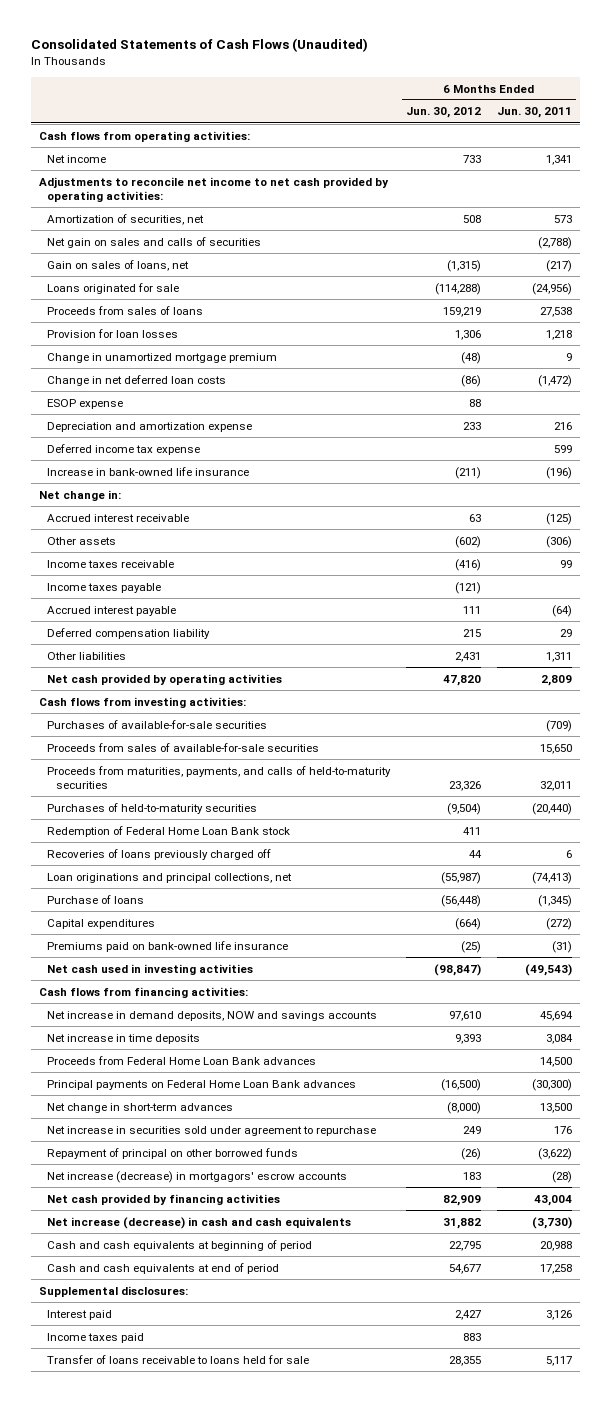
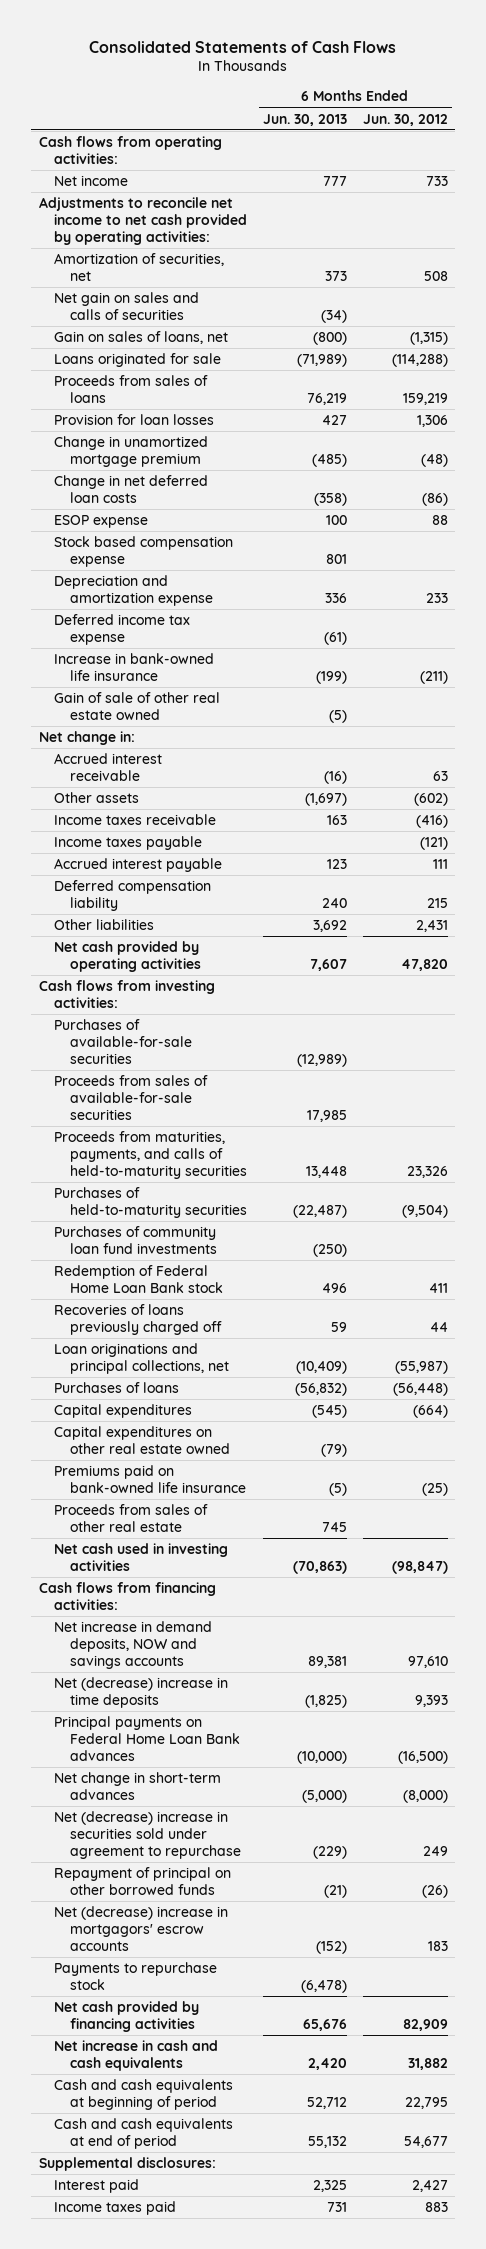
[31,38,369,53] Consolidated Statements of Cash Flows (Unaudited) -> [89,40,397,53] Consolidated Statements of Cash Flows
[497,107,573,119] Jun. 30, 2011 -> none
none -> [263,113,348,126] Jun. 30, 2013
none -> [54,536,234,567] Stock based compensation expense
none -> [54,692,221,720] Gain of sale of other real estate owned
none -> [54,1226,218,1254] Purchases of community loan fund investments
[47,894,145,904] Purchase of loans -> [54,1382,180,1394] Purchases of loans
none -> [54,1426,231,1454] Capital expenditures on other real estate owned
none -> [54,1504,209,1532] Proceeds from sales of other real estate
[47,1055,317,1065] Proceeds from Federal Home Loan Bank advances -> none
[47,1033,201,1044] Net increase in time deposits -> [54,1677,229,1708] Net (decrease) increase in time deposits
[47,1125,377,1136] Net increase in securities sold under agreement to repurchase -> [54,1811,242,1859] Net (decrease) increase in securities sold under agreement to repurchase
[47,1170,348,1183] Net increase (decrease) in mortgagors' escrow accounts -> [54,1906,229,1951] Net (decrease) increase in mortgagors' escrow accounts
none -> [54,1962,218,1990] Payments to repurchase stock
[47,1216,352,1229] Net increase (decrease) in cash and cash equivalents -> [54,2040,219,2071] Net increase in cash and cash equivalents
[47,1354,310,1364] Transfer of loans receivable to loans held for sale -> none

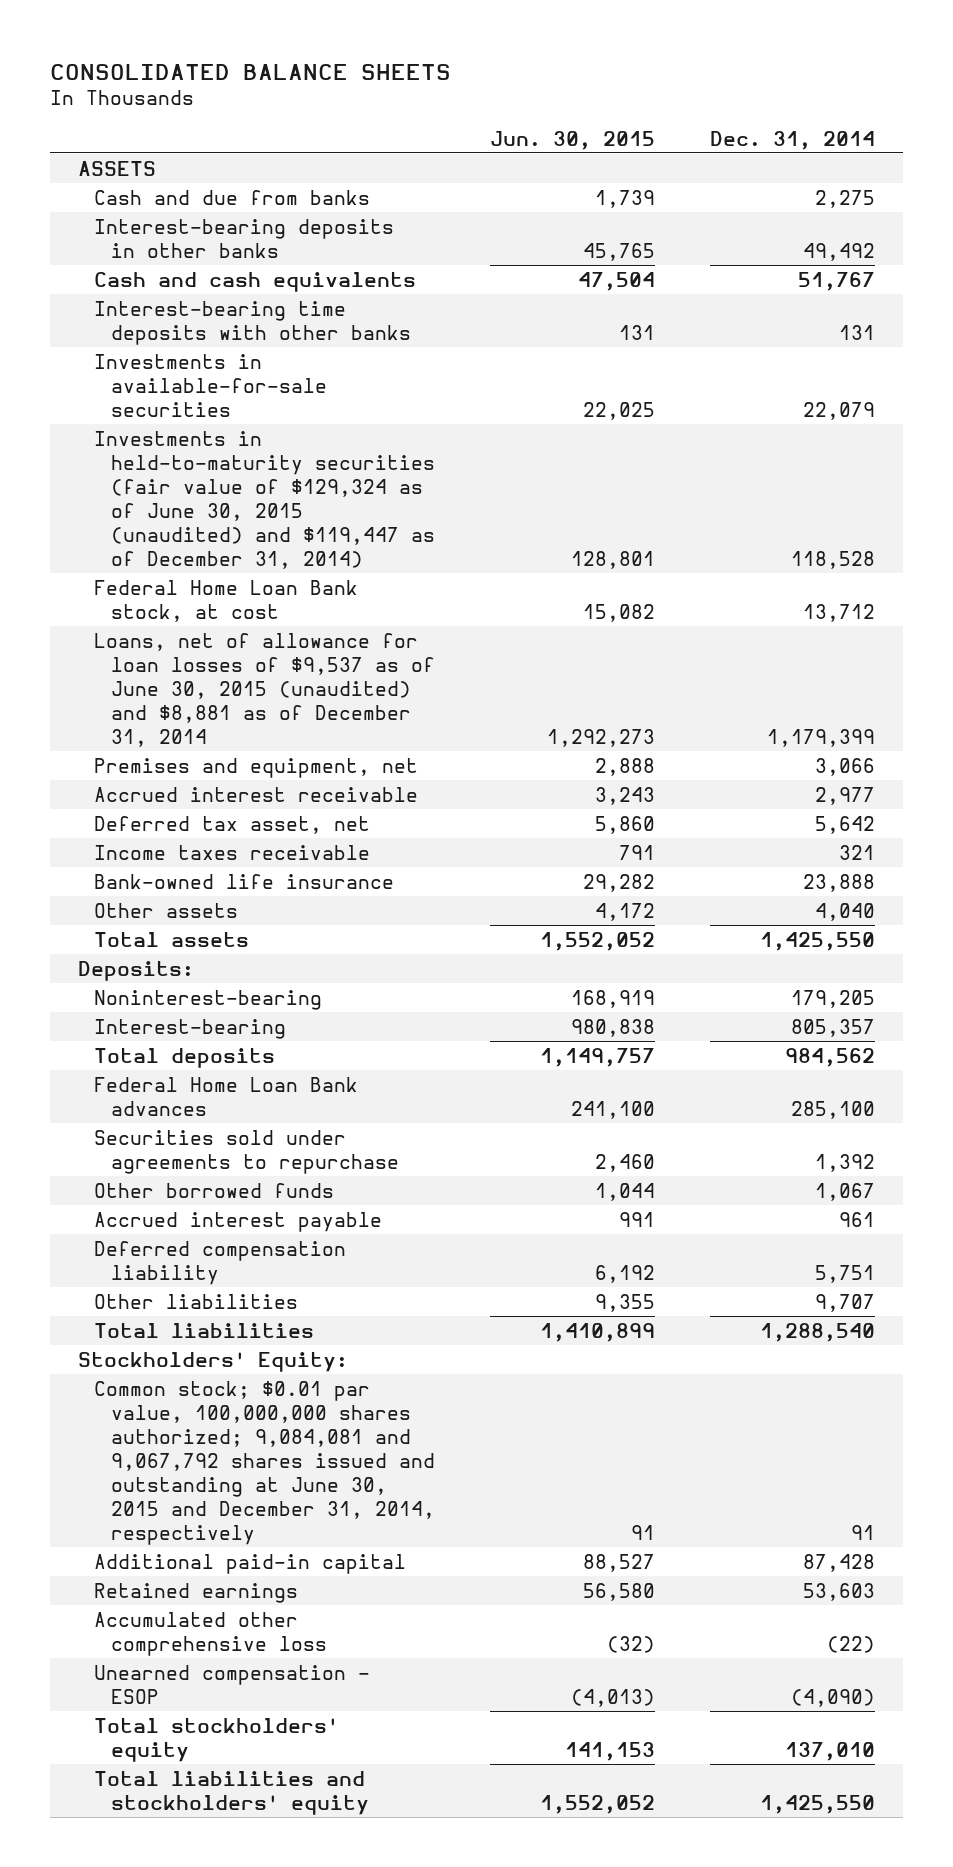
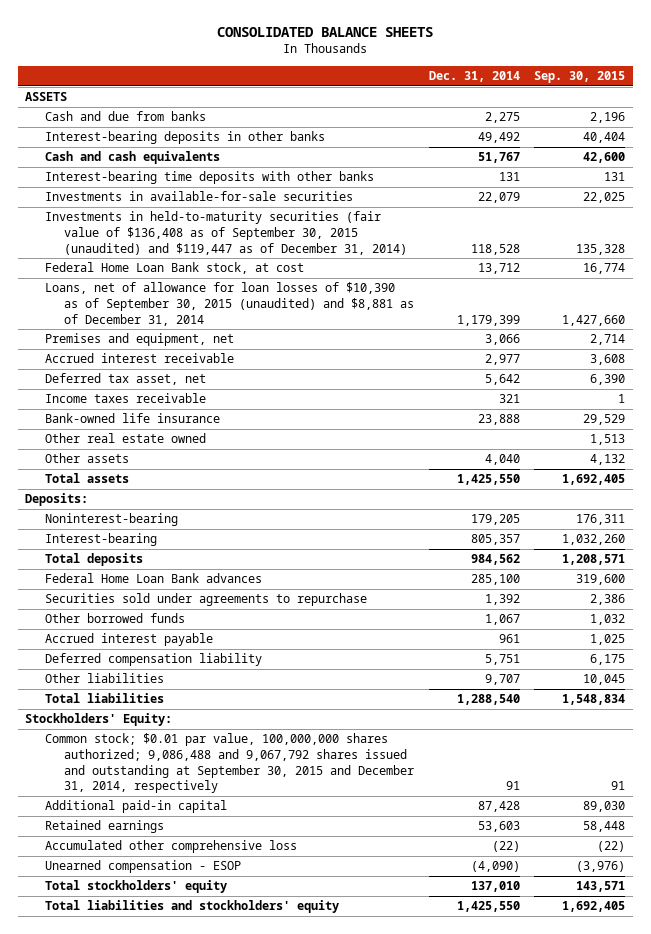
[489,130,655,150] Jun. 30, 2015 -> none
none -> [534,71,626,84] Sep. 30, 2015
[94,430,435,569] Investments in held-to-maturity securities (fair value of $129,324 as of June 30, 2015 (unaudited) and $119,447 as of December 31, 2014) -> [44,211,408,255] Investments in held-to-maturity securities (fair value of $136,408 as of September 30, 2015 (unaudited) and $119,447 as of December 31, 2014)
[94,632,435,747] Loans, net of allowance for loan losses of $9,537 as of June 30, 2015 (unaudited) and $8,881 as of December 31, 2014 -> [44,282,415,326] Loans, net of allowance for loan losses of $10,390 as of September 30, 2015 (unaudited) and $8,881 as of December 31, 2014
none -> [44,433,206,444] Other real estate owned
[94,1380,435,1545] Common stock; $0.01 par value, 100,000,000 shares authorized; 9,084,081 and 9,067,792 shares issued and outstanding at June 30, 2015 and December 31, 2014, respectively -> [44,733,415,794] Common stock; $0.01 par value, 100,000,000 shares authorized; 9,086,488 and 9,067,792 shares issued and outstanding at September 30, 2015 and December 31, 2014, respectively

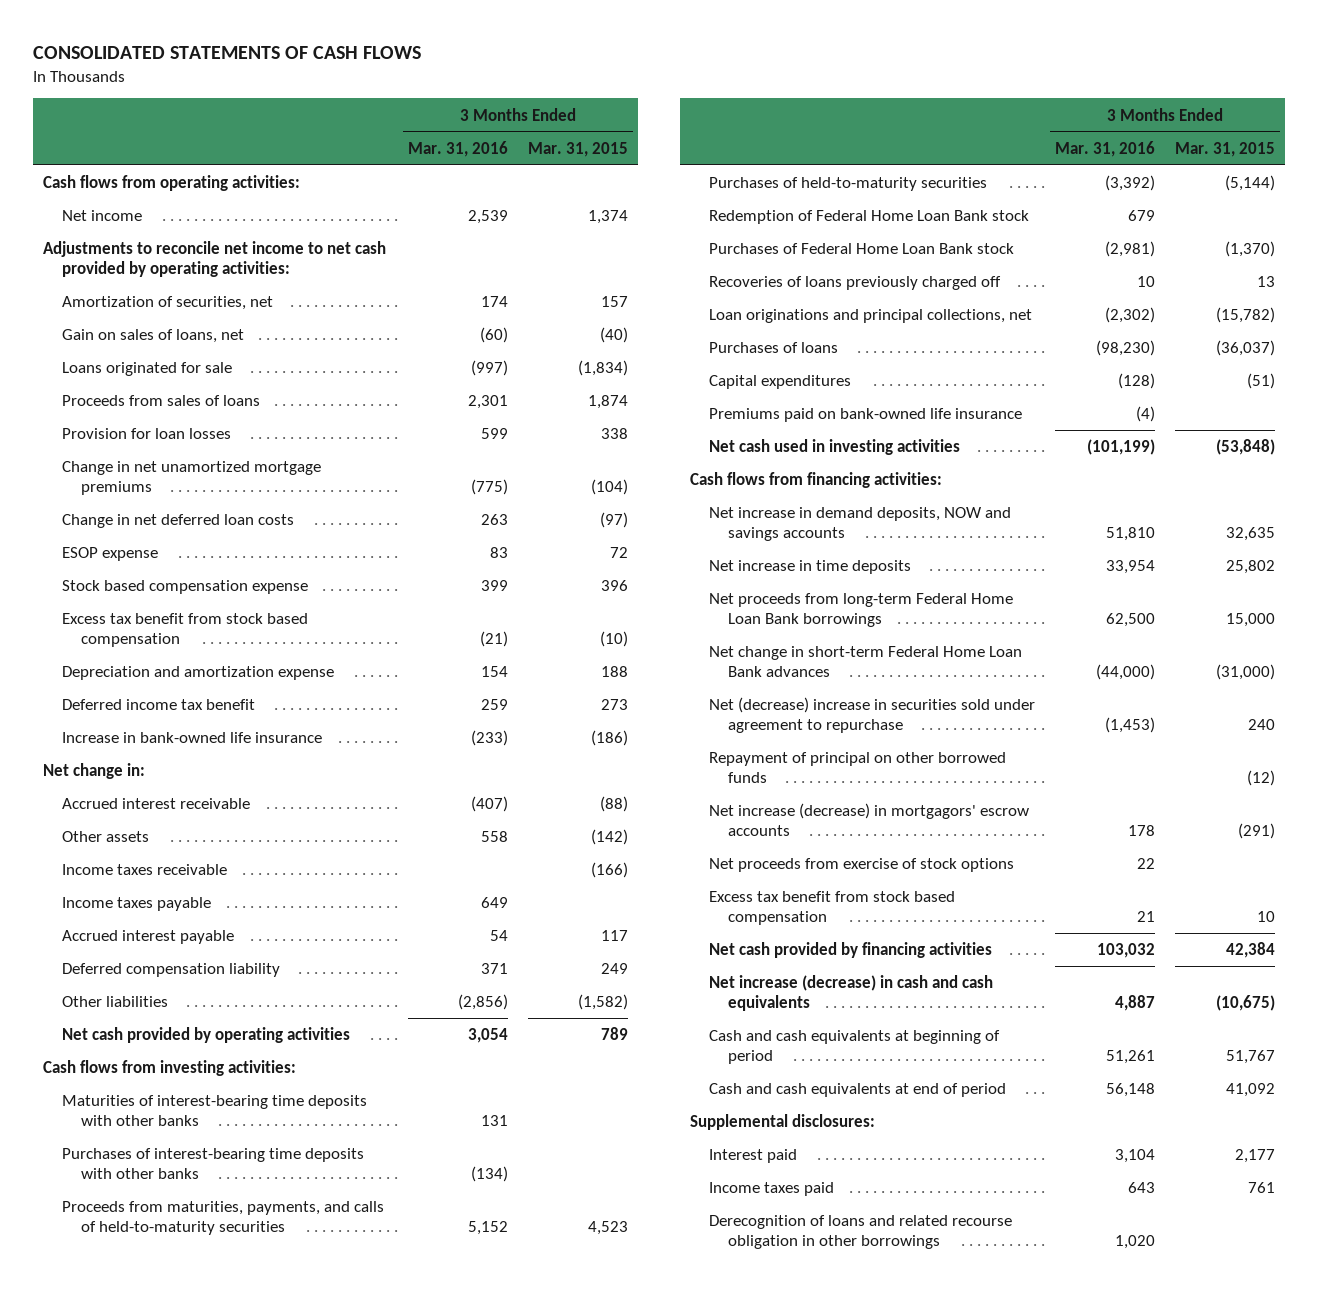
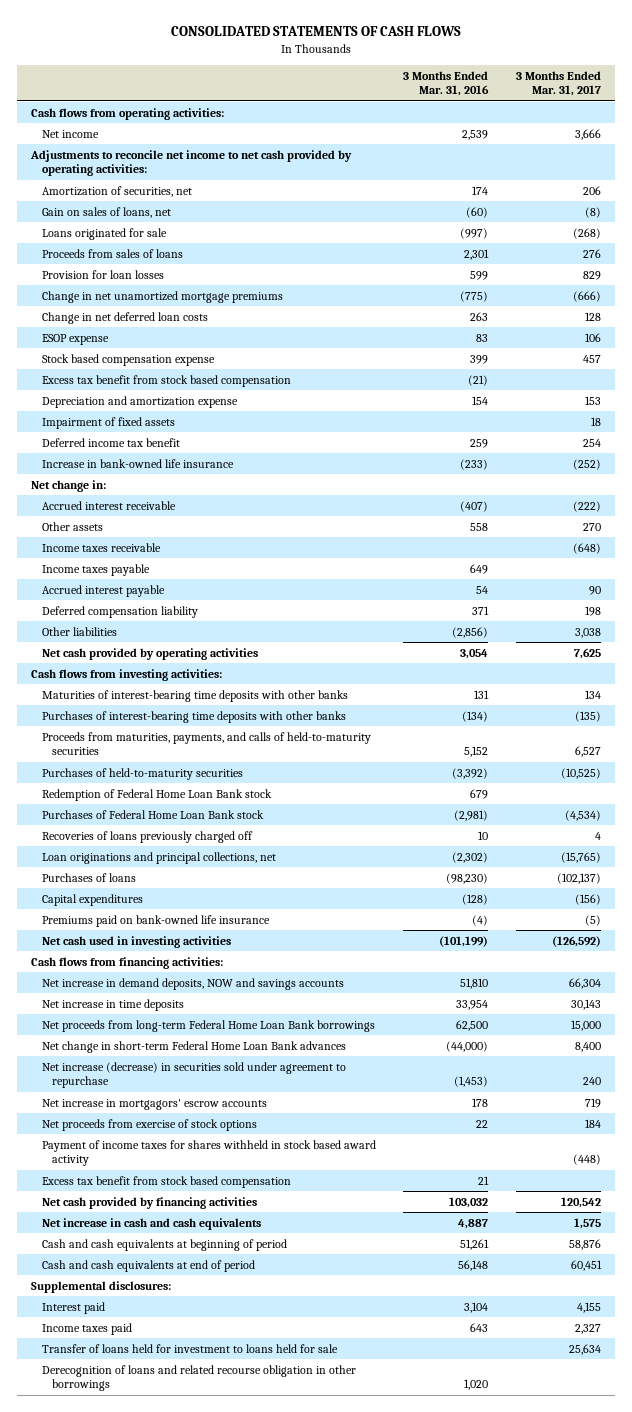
[527,141,628,157] Mar. 31, 2015 -> none
none -> [516,70,602,97] 3 Months Ended Mar. 31, 2017
none -> [41,416,175,429] Impairment of fixed assets
[708,752,1006,784] Repayment of principal on other borrowed funds -> none
[708,697,1035,734] Net (decrease) increase in securities sold under agreement to repurchase -> [41,1061,346,1089] Net increase (decrease) in securities sold under agreement to repurchase
[708,803,1029,837] Net increase (decrease) in mortgagors' escrow accounts -> [41,1098,267,1110] Net increase in mortgagors' escrow accounts
none -> [41,1139,376,1167] Payment of income taxes for shares withheld in stock based award activity
[708,975,993,1012] Net increase (decrease) in cash and cash equivalents -> [41,1217,261,1230] Net increase in cash and cash equivalents
none -> [41,1343,338,1353] Transfer of loans held for investment to loans held for sale

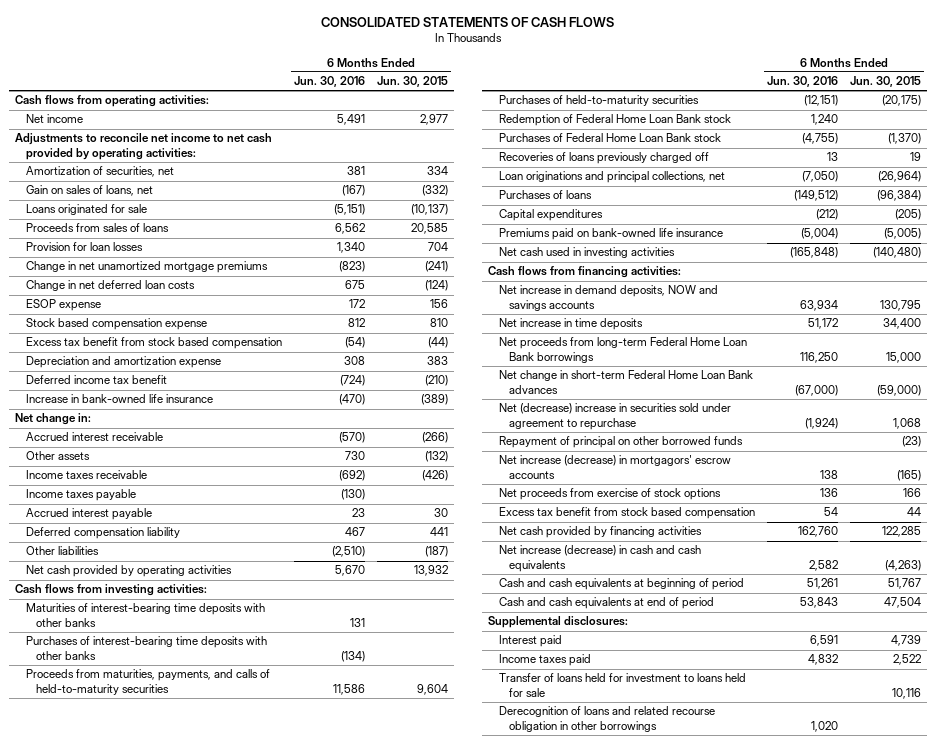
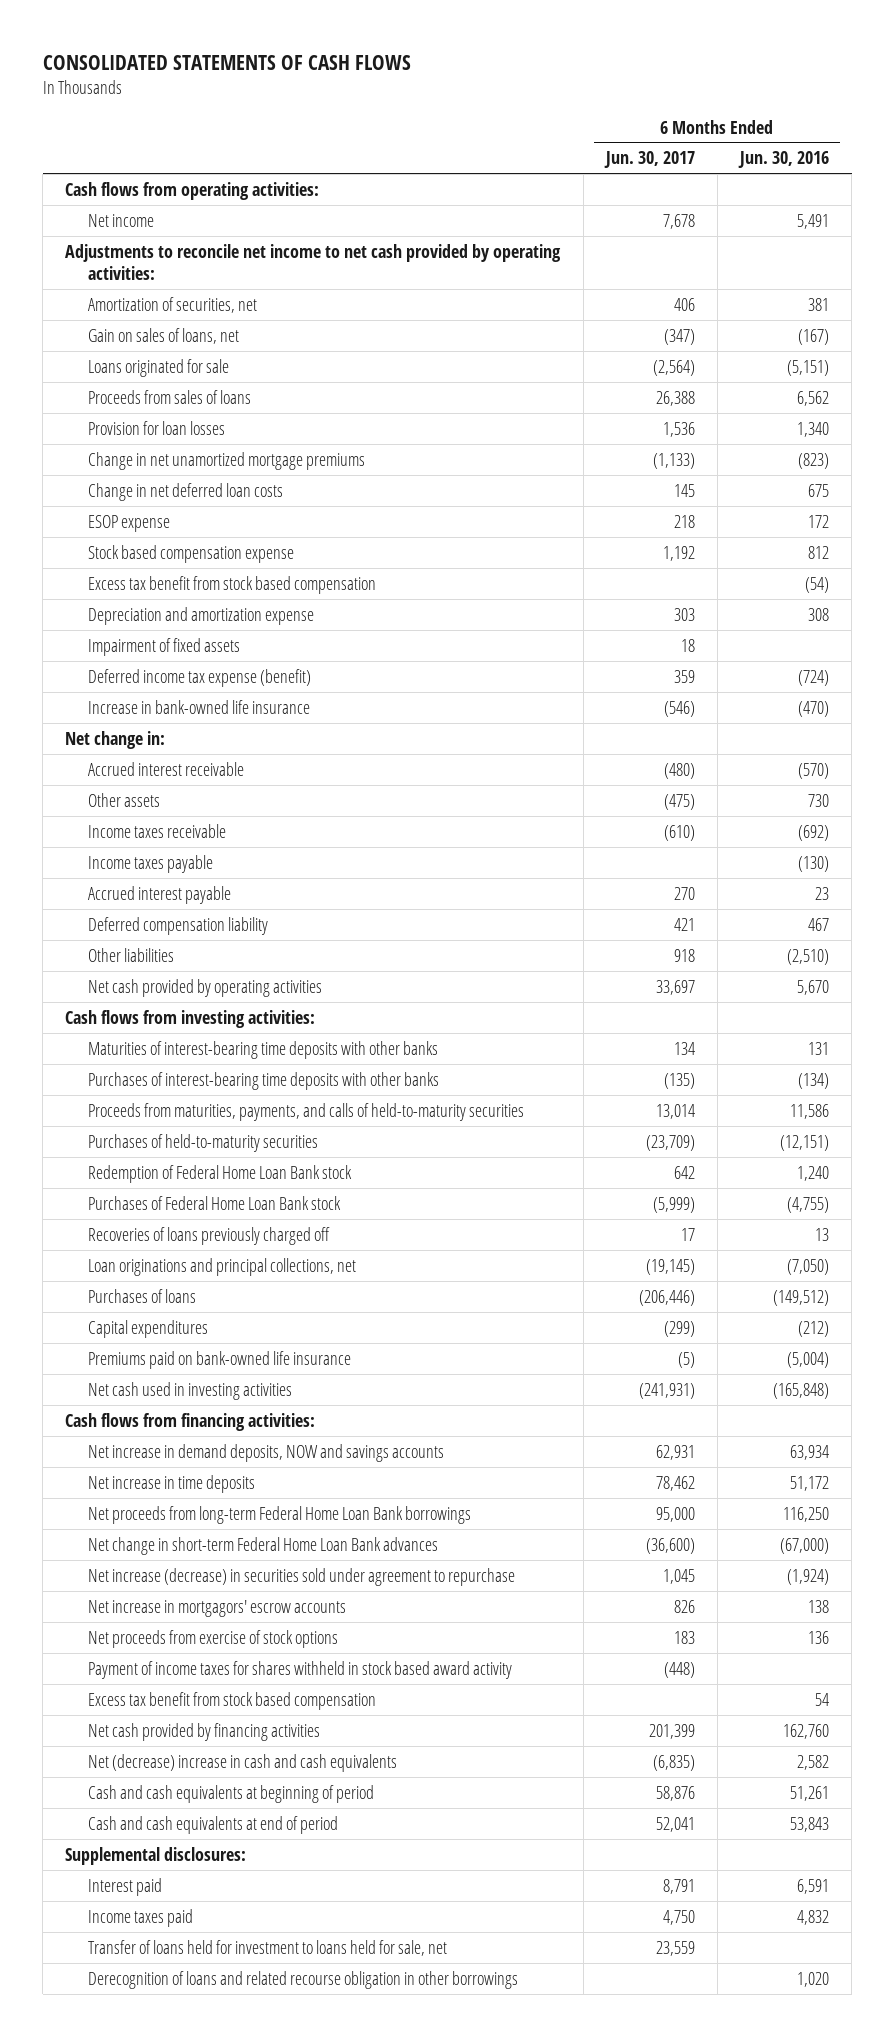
[376,76,448,88] Jun. 30, 2015 -> none
none -> [603,151,695,169] Jun. 30, 2017
none -> [87,637,240,656] Impairment of fixed assets
[25,375,167,385] Deferred income tax benefit -> [87,668,311,687] Deferred income tax expense (benefit)
[498,436,743,449] Repayment of principal on other borrowed funds -> none
[498,403,731,430] Net (decrease) increase in securities sold under agreement to repurchase -> [87,1567,515,1586] Net increase (decrease) in securities sold under agreement to repurchase
[498,455,731,479] Net increase (decrease) in mortgagors' escrow accounts -> [87,1599,346,1617] Net increase in mortgagors' escrow accounts
none -> [87,1660,512,1679] Payment of income taxes for shares withheld in stock based award activity
[498,545,701,572] Net increase (decrease) in cash and cash equivalents -> [87,1753,397,1772] Net (decrease) increase in cash and cash equivalents
[498,673,746,697] Transfer of loans held for investment to loans held for sale -> [87,1939,447,1956] Transfer of loans held for investment to loans held for sale, net

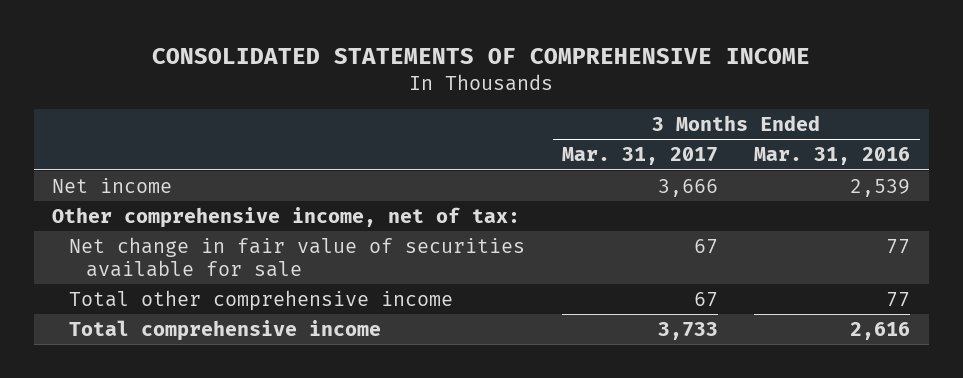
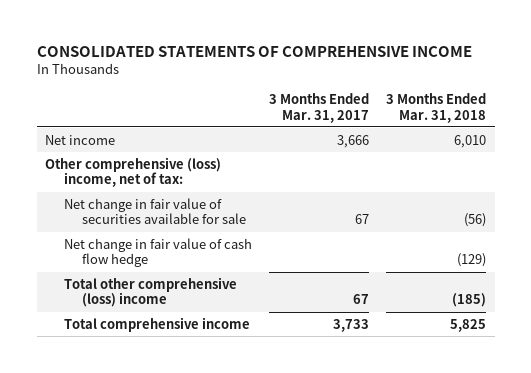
[754,147,911,166] Mar. 31, 2016 -> none
none -> [386,92,487,123] 3 Months Ended Mar. 31, 2018
[52,206,521,228] Other comprehensive income, net of tax: -> [45,156,222,188] Other comprehensive (loss) income, net of tax:
none -> [63,237,252,268] Net change in fair value of cash flow hedge
[69,289,454,311] Total other comprehensive income -> [63,276,237,308] Total other comprehensive (loss) income

